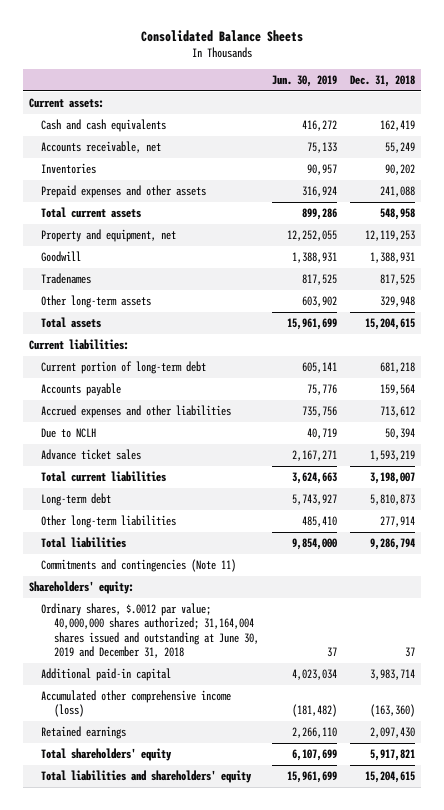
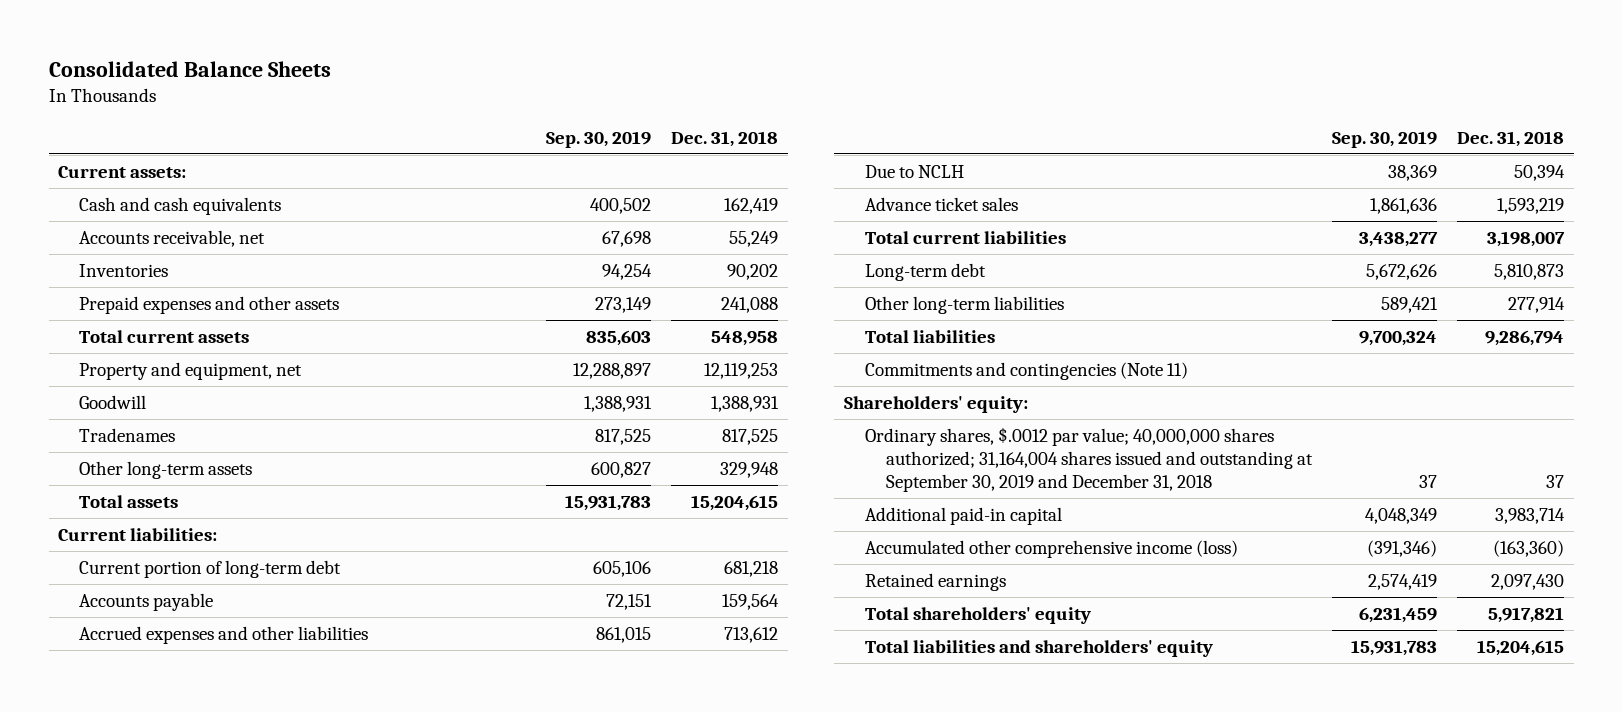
[271,75,337,88] Jun. 30, 2019 -> none
none -> [546,130,652,148] Sep. 30, 2019
[41,603,259,659] Ordinary shares, $.0012 par value; 40,000,000 shares authorized; 31,164,004 shares issued and outstanding at June 30, 2019 and December 31, 2018 -> [865,426,1314,493] Ordinary shares, $.0012 par value; 40,000,000 shares authorized; 31,164,004 shares issued and outstanding at September 30, 2019 and December 31, 2018

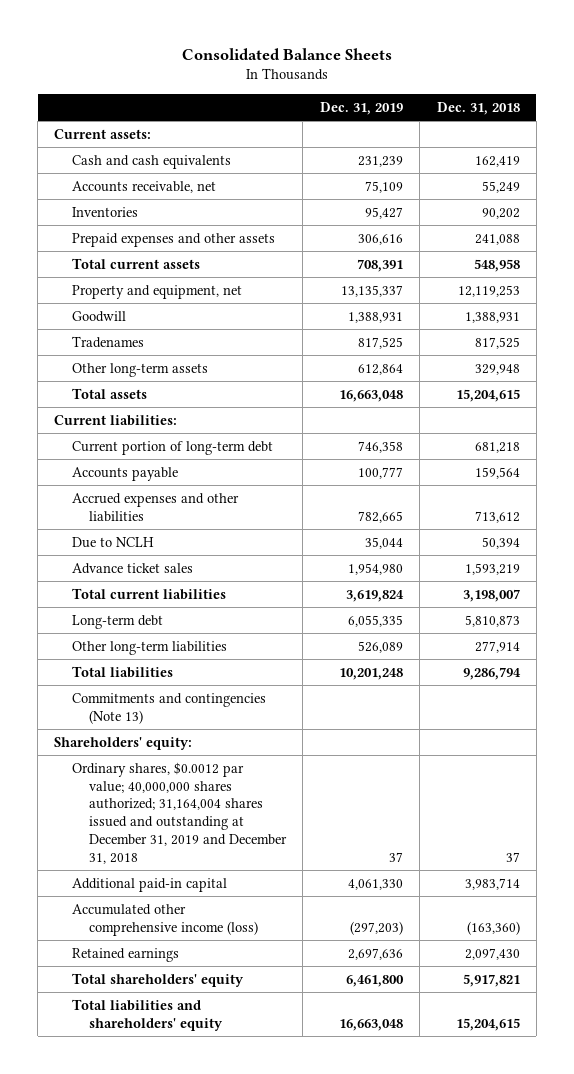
[546,130,652,148] Sep. 30, 2019 -> none
none -> [319,101,403,115] Dec. 31, 2019
[865,361,1189,380] Commitments and contingencies (Note 11) -> [71,692,266,724] Commitments and contingencies (Note 13)
[865,426,1314,493] Ordinary shares, $.0012 par value; 40,000,000 shares authorized; 31,164,004 shares issued and outstanding at September 30, 2019 and December 31, 2018 -> [71,761,288,864] Ordinary shares, $0.0012 par value; 40,000,000 shares authorized; 31,164,004 shares issued and outstanding at December 31, 2019 and December 31, 2018

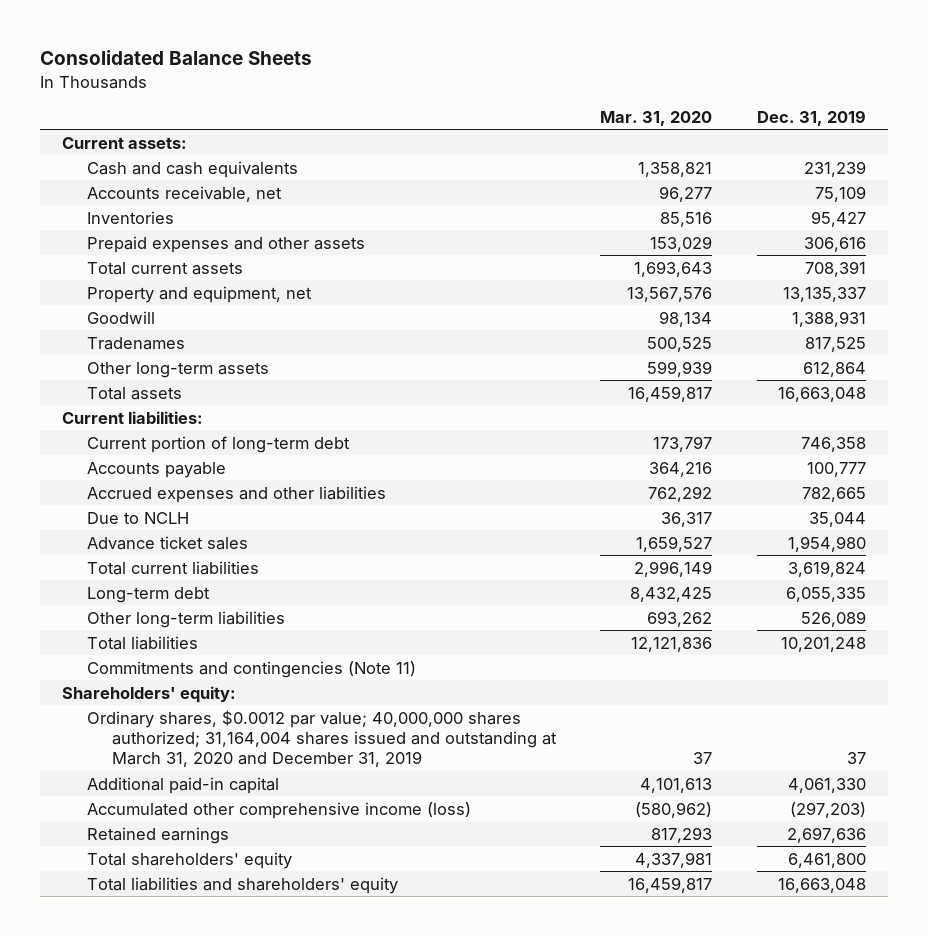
[436,101,520,115] Dec. 31, 2018 -> none
none -> [600,110,713,126] Mar. 31, 2020
[71,692,266,724] Commitments and contingencies (Note 13) -> [86,660,416,678] Commitments and contingencies (Note 11)
[71,761,288,864] Ordinary shares, $0.0012 par value; 40,000,000 shares authorized; 31,164,004 shares issued and outstanding at December 31, 2019 and December 31, 2018 -> [86,709,557,768] Ordinary shares, $0.0012 par value; 40,000,000 shares authorized; 31,164,004 shares issued and outstanding at March 31, 2020 and December 31, 2019

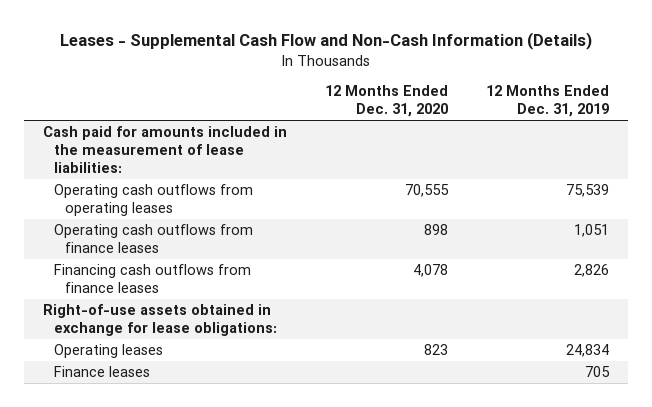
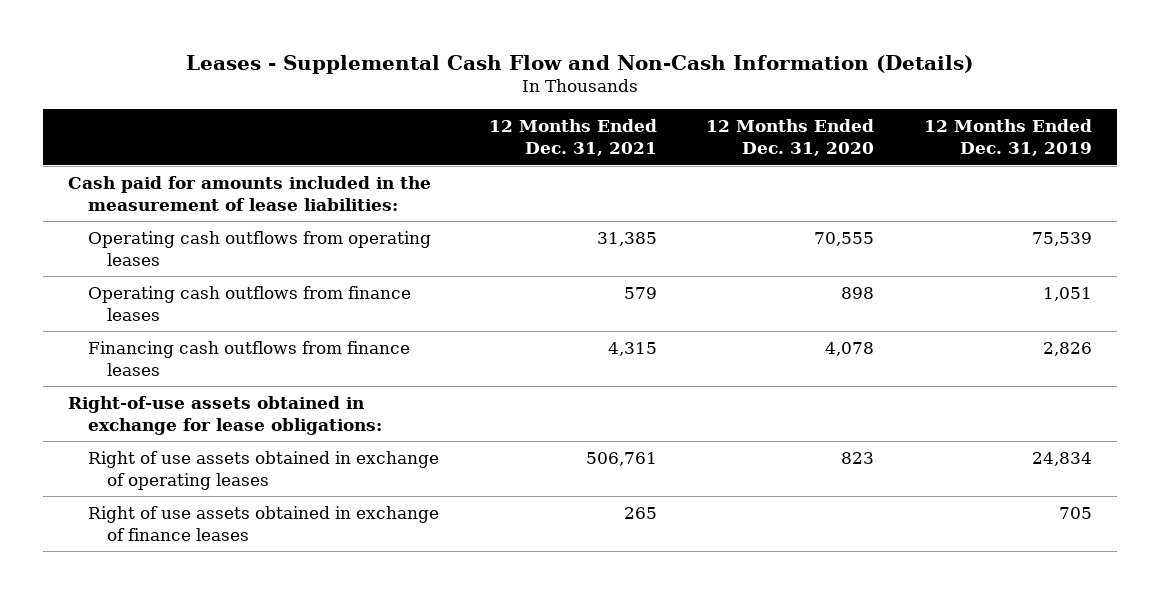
none -> [488,119,657,157] 12 Months Ended Dec. 31, 2021
[53,344,163,359] Operating leases -> [87,450,439,490] Right of use assets obtained in exchange of operating leases
[53,366,150,378] Finance leases -> [87,505,439,541] Right of use assets obtained in exchange of finance leases

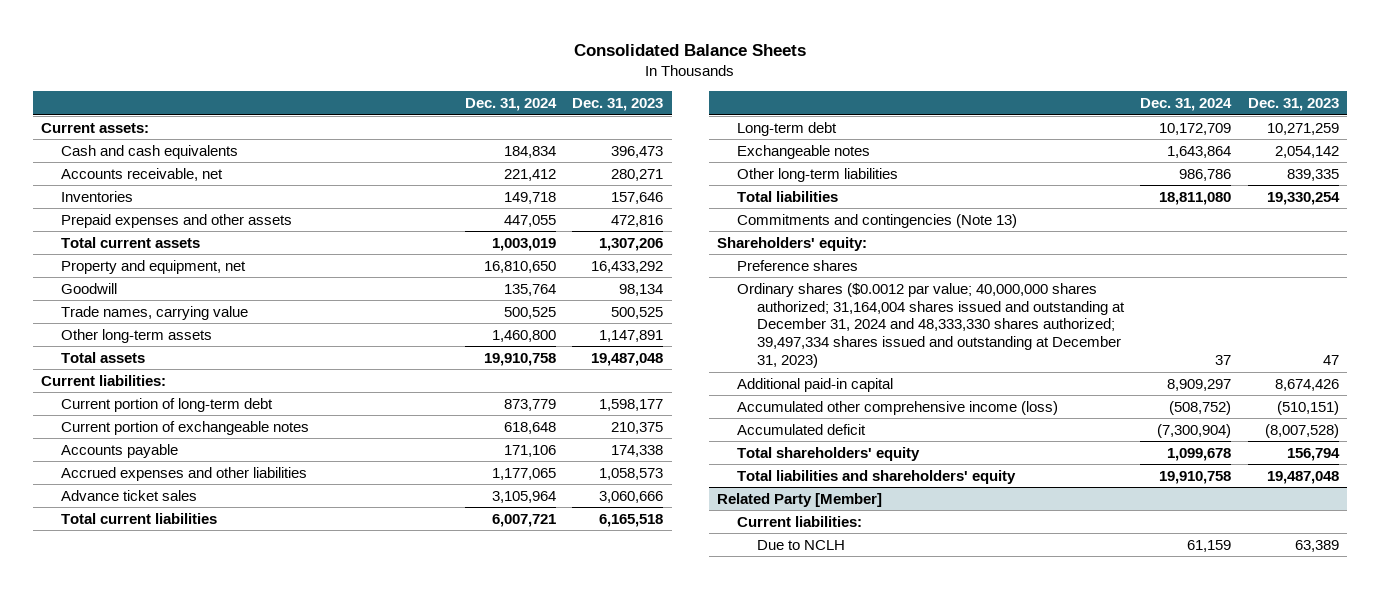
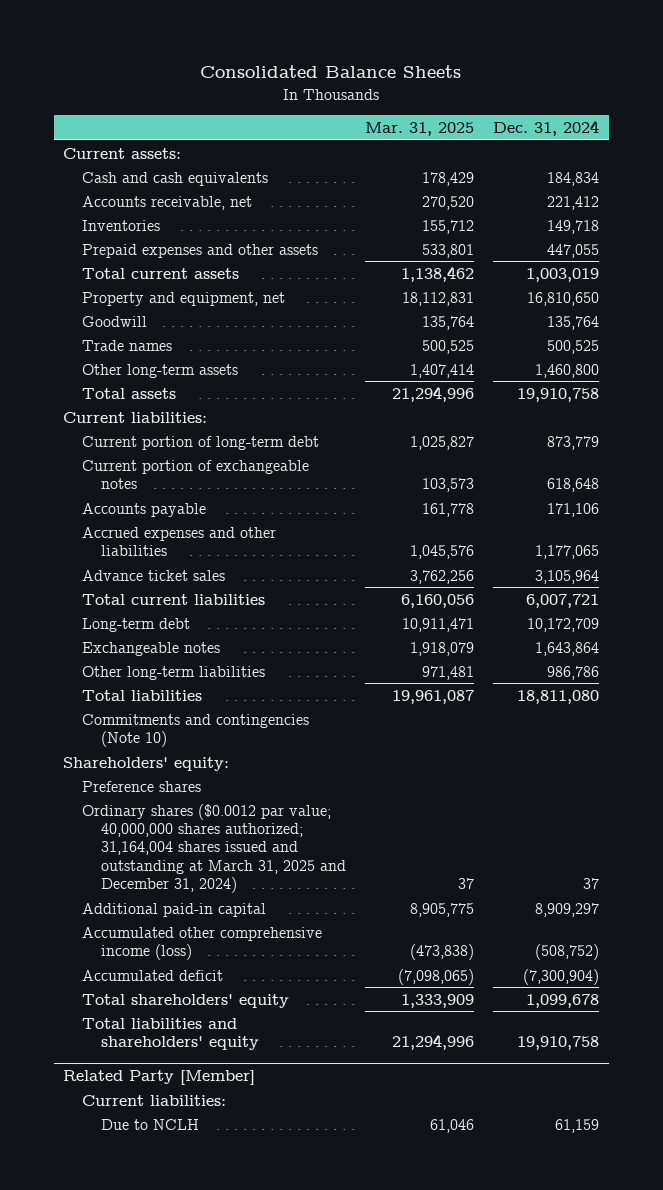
[572,98,664,112] Dec. 31, 2023 -> none
none -> [365,121,475,136] Mar. 31, 2025
[61,305,249,320] Trade names, carrying value -> [82,339,173,351] Trade names
[736,213,1017,228] Commitments and contingencies (Note 13) -> [82,713,310,748] Commitments and contingencies (Note 10)
[736,282,1125,368] Ordinary shares ($0.0012 par value; 40,000,000 shares authorized; 31,164,004 shares issued and outstanding at December 31, 2024 and 48,333,330 shares authorized; 39,497,334 shares issued and outstanding at December 31, 2023) -> [82,803,346,894] Ordinary shares ($0.0012 par value; 40,000,000 shares authorized; 31,164,004 shares issued and outstanding at March 31, 2025 and December 31, 2024)

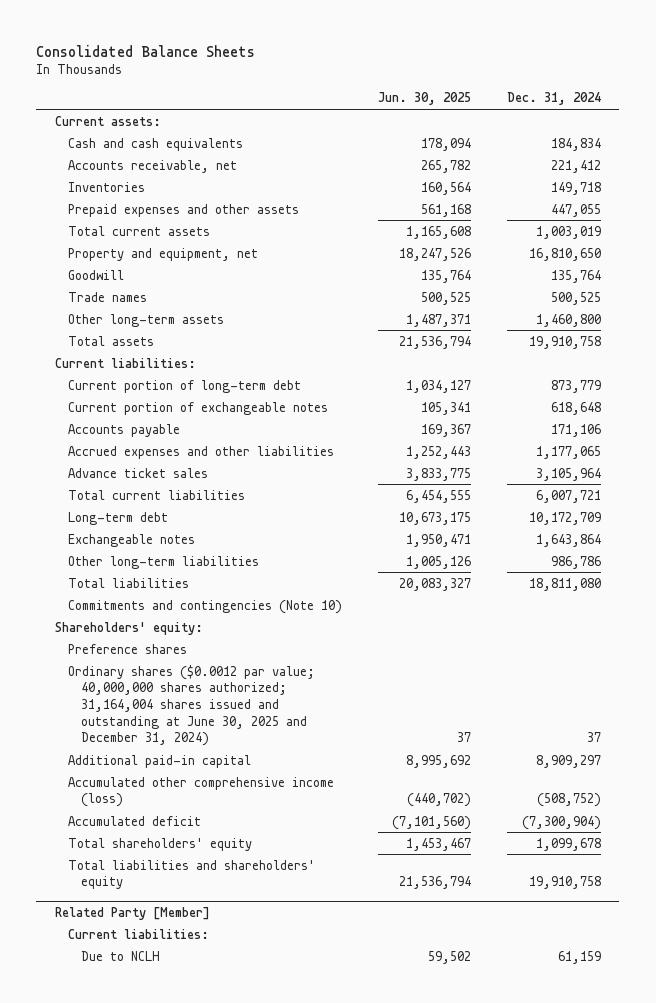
[365,121,475,136] Mar. 31, 2025 -> none
none -> [378,92,472,106] Jun. 30, 2025
[82,803,346,894] Ordinary shares ($0.0012 par value; 40,000,000 shares authorized; 31,164,004 shares issued and outstanding at March 31, 2025 and December 31, 2024) -> [67,664,315,747] Ordinary shares ($0.0012 par value; 40,000,000 shares authorized; 31,164,004 shares issued and outstanding at June 30, 2025 and December 31, 2024)

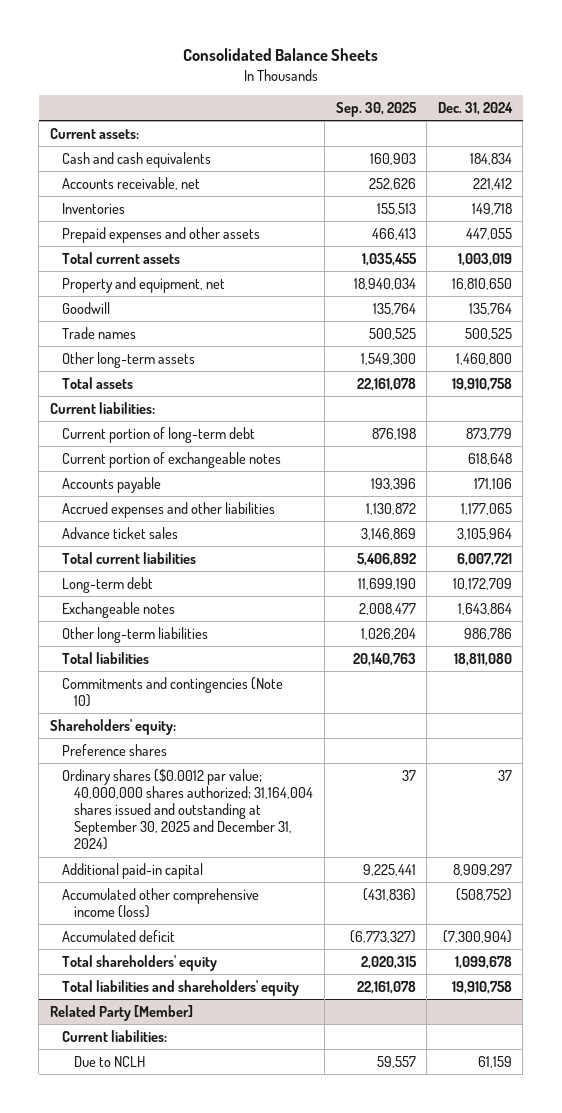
[378,92,472,106] Jun. 30, 2025 -> none
none -> [335,102,417,118] Sep. 30, 2025
[67,664,315,747] Ordinary shares ($0.0012 par value; 40,000,000 shares authorized; 31,164,004 shares issued and outstanding at June 30, 2025 and December 31, 2024) -> [62,768,314,851] Ordinary shares ($0.0012 par value; 40,000,000 shares authorized; 31,164,004 shares issued and outstanding at September 30, 2025 and December 31, 2024)

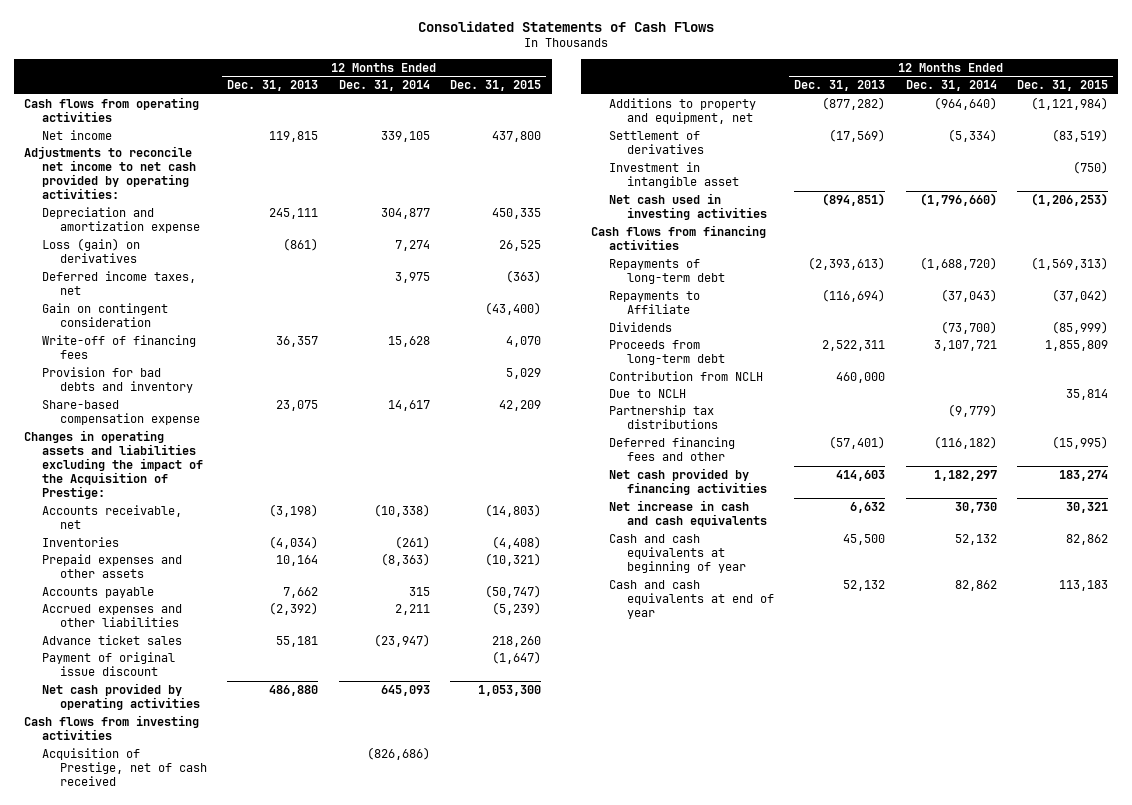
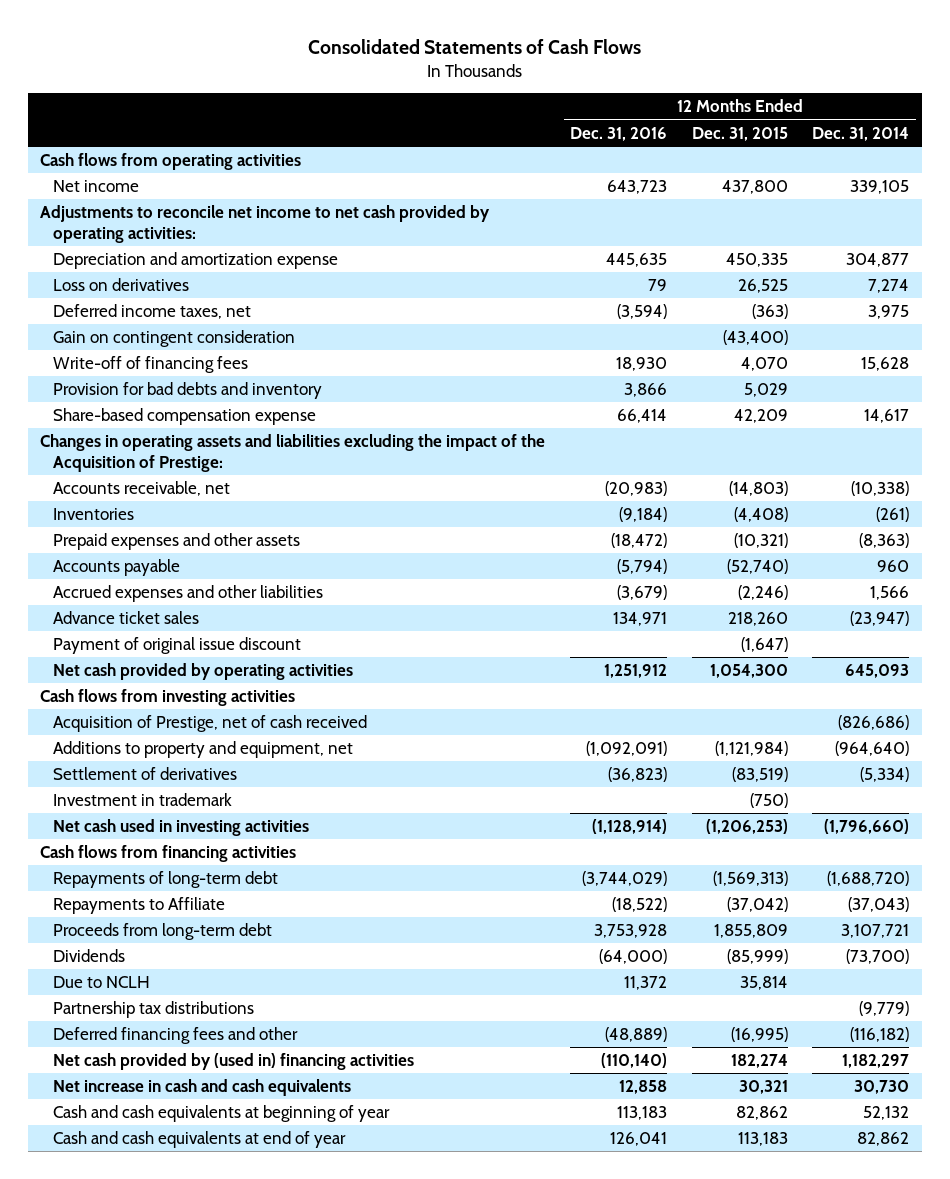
[227,80,319,92] Dec. 31, 2013 -> none
none -> [569,126,667,141] Dec. 31, 2016
[41,237,140,264] Loss (gain) on derivatives -> [53,278,190,292] Loss on derivatives
[408,586,430,596] 315 -> [877,560,910,573] 960
[485,584,542,598] (50,747) -> [726,559,788,575] (52,740)
[394,603,430,615] 2,211 -> [870,586,910,601] 1,566
[492,601,542,615] (5,239) -> [737,585,788,601] (2,246)
[478,684,542,696] 1,053,300 -> [709,664,788,679] 1,054,300
[608,161,739,189] Investment in intangible asset -> [53,793,233,807] Investment in trademark
[608,370,763,381] Contribution from NCLH -> none
[608,321,672,332] Dividends -> [53,949,126,963] Dividends
[1052,435,1109,449] (15,995) -> [730,1027,788,1043] (16,995)
[608,467,767,496] Net cash provided by financing activities -> [53,1053,415,1071] Net cash provided by (used in) financing activities
[1059,469,1109,481] 183,274 -> [730,1054,788,1069] 182,274

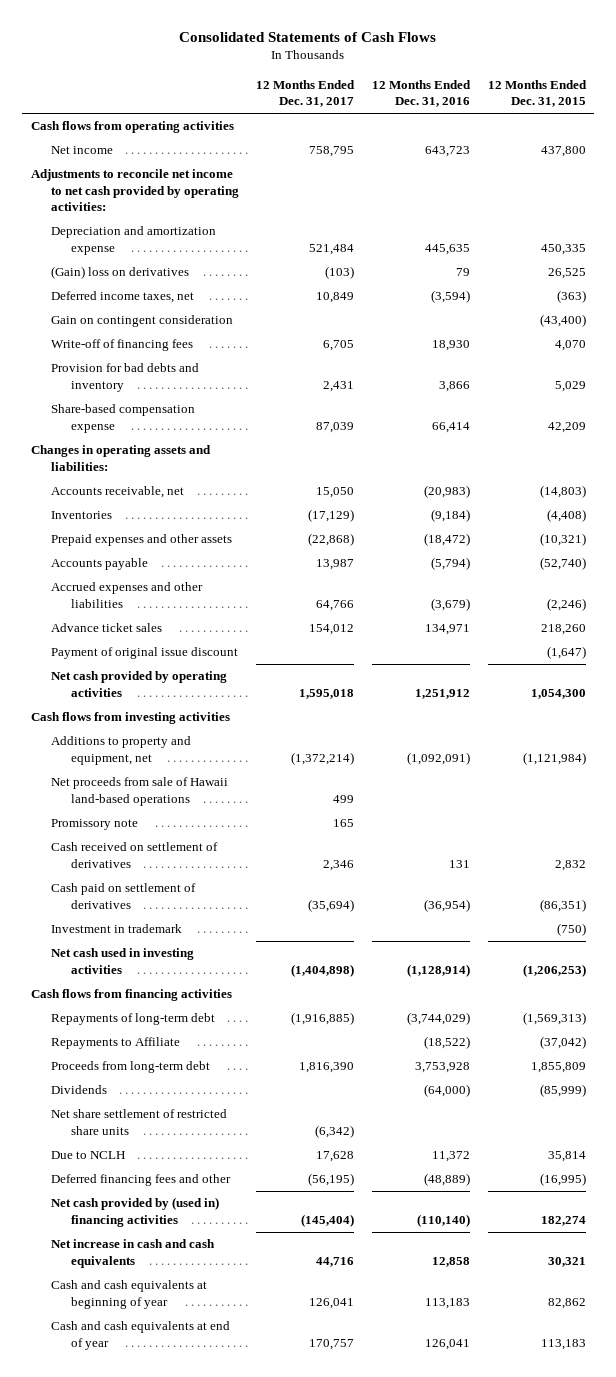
[812,126,910,141] Dec. 31, 2014 -> none
none -> [256,79,356,108] 12 Months Ended Dec. 31, 2017
[53,278,190,292] Loss on derivatives -> [50,266,189,280] (Gain) loss on derivatives
[40,434,546,472] Changes in operating assets and liabilities excluding the impact of the Acquisition of Prestige: -> [30,445,211,471] Changes in operating assets and liabilities:
[53,715,368,733] Acquisition of Prestige, net of cash received -> none
none -> [50,777,228,806] Net proceeds from sale of Hawaii land-based operations
none -> [50,819,138,831] Promissory note
none -> [50,842,218,868] Cash received on settlement of derivatives
[53,767,238,781] Settlement of derivatives -> [50,883,196,909] Cash paid on settlement of derivatives
[607,767,667,783] (36,823) -> [423,898,470,912] (36,954)
[731,767,788,783] (83,519) -> [539,898,586,912] (86,351)
none -> [50,1109,227,1135] Net share settlement of restricted share units
[53,1001,255,1019] Partnership tax distributions -> none

